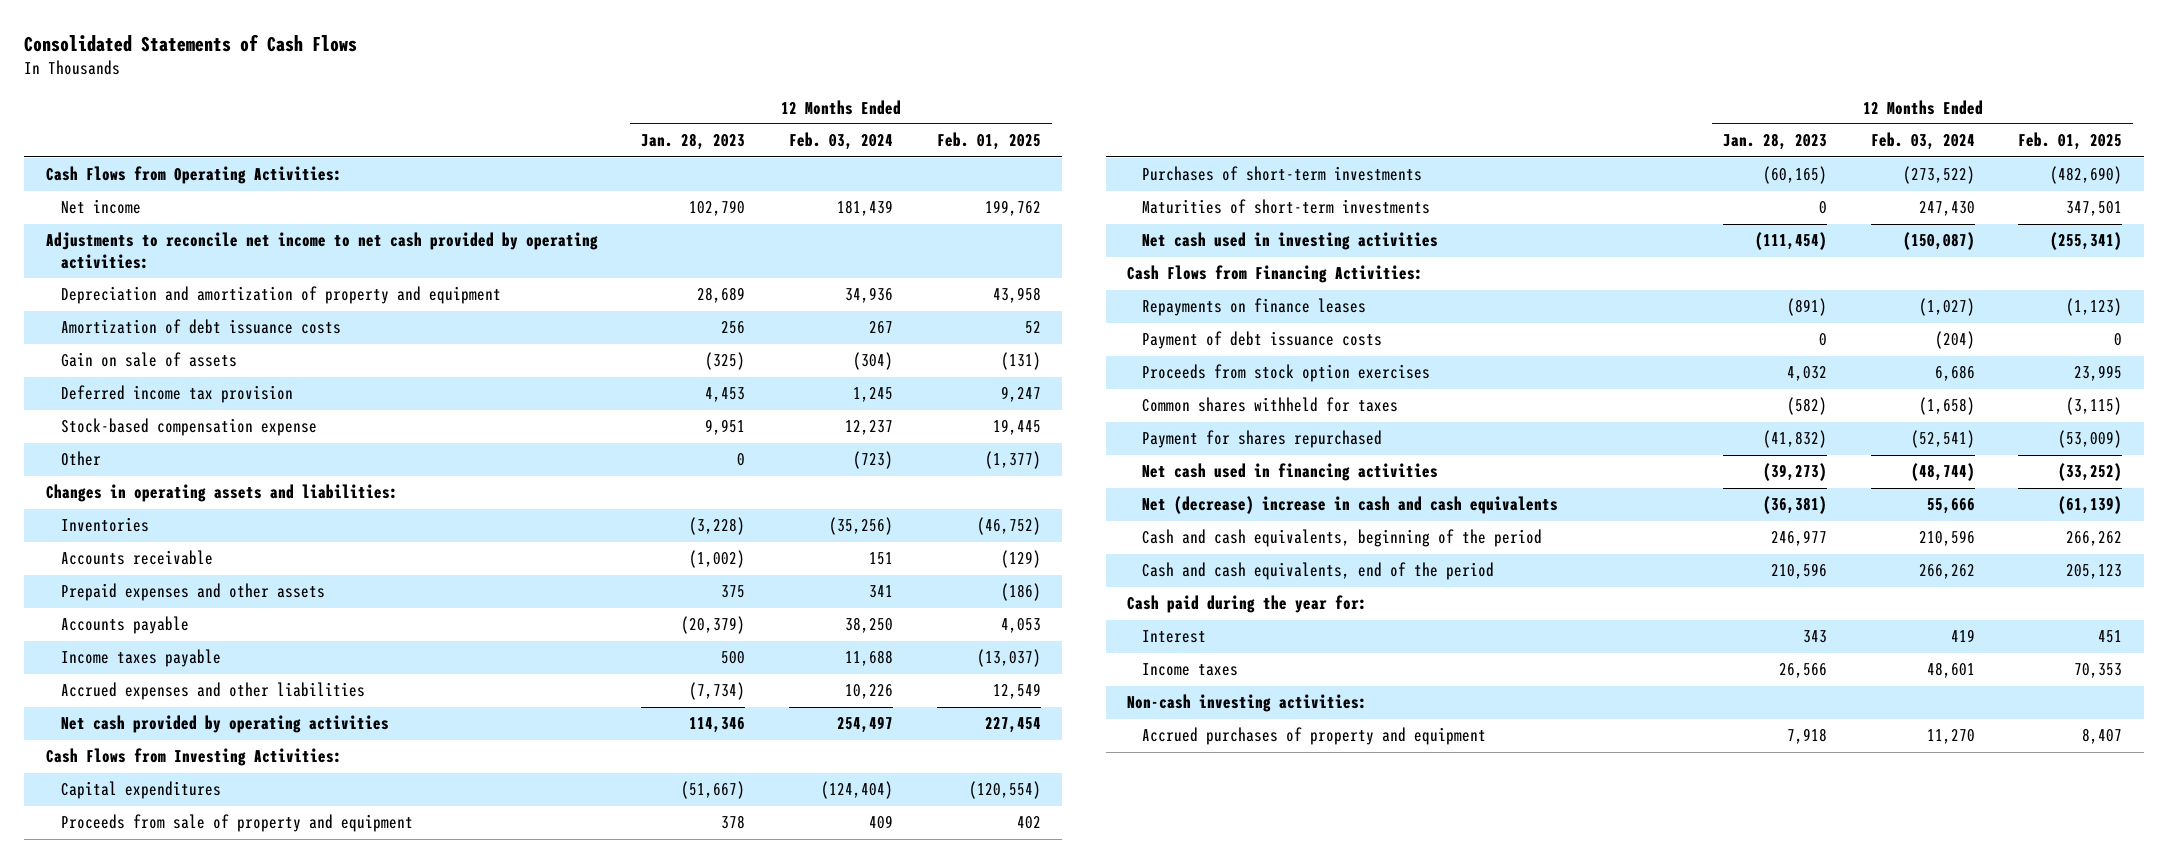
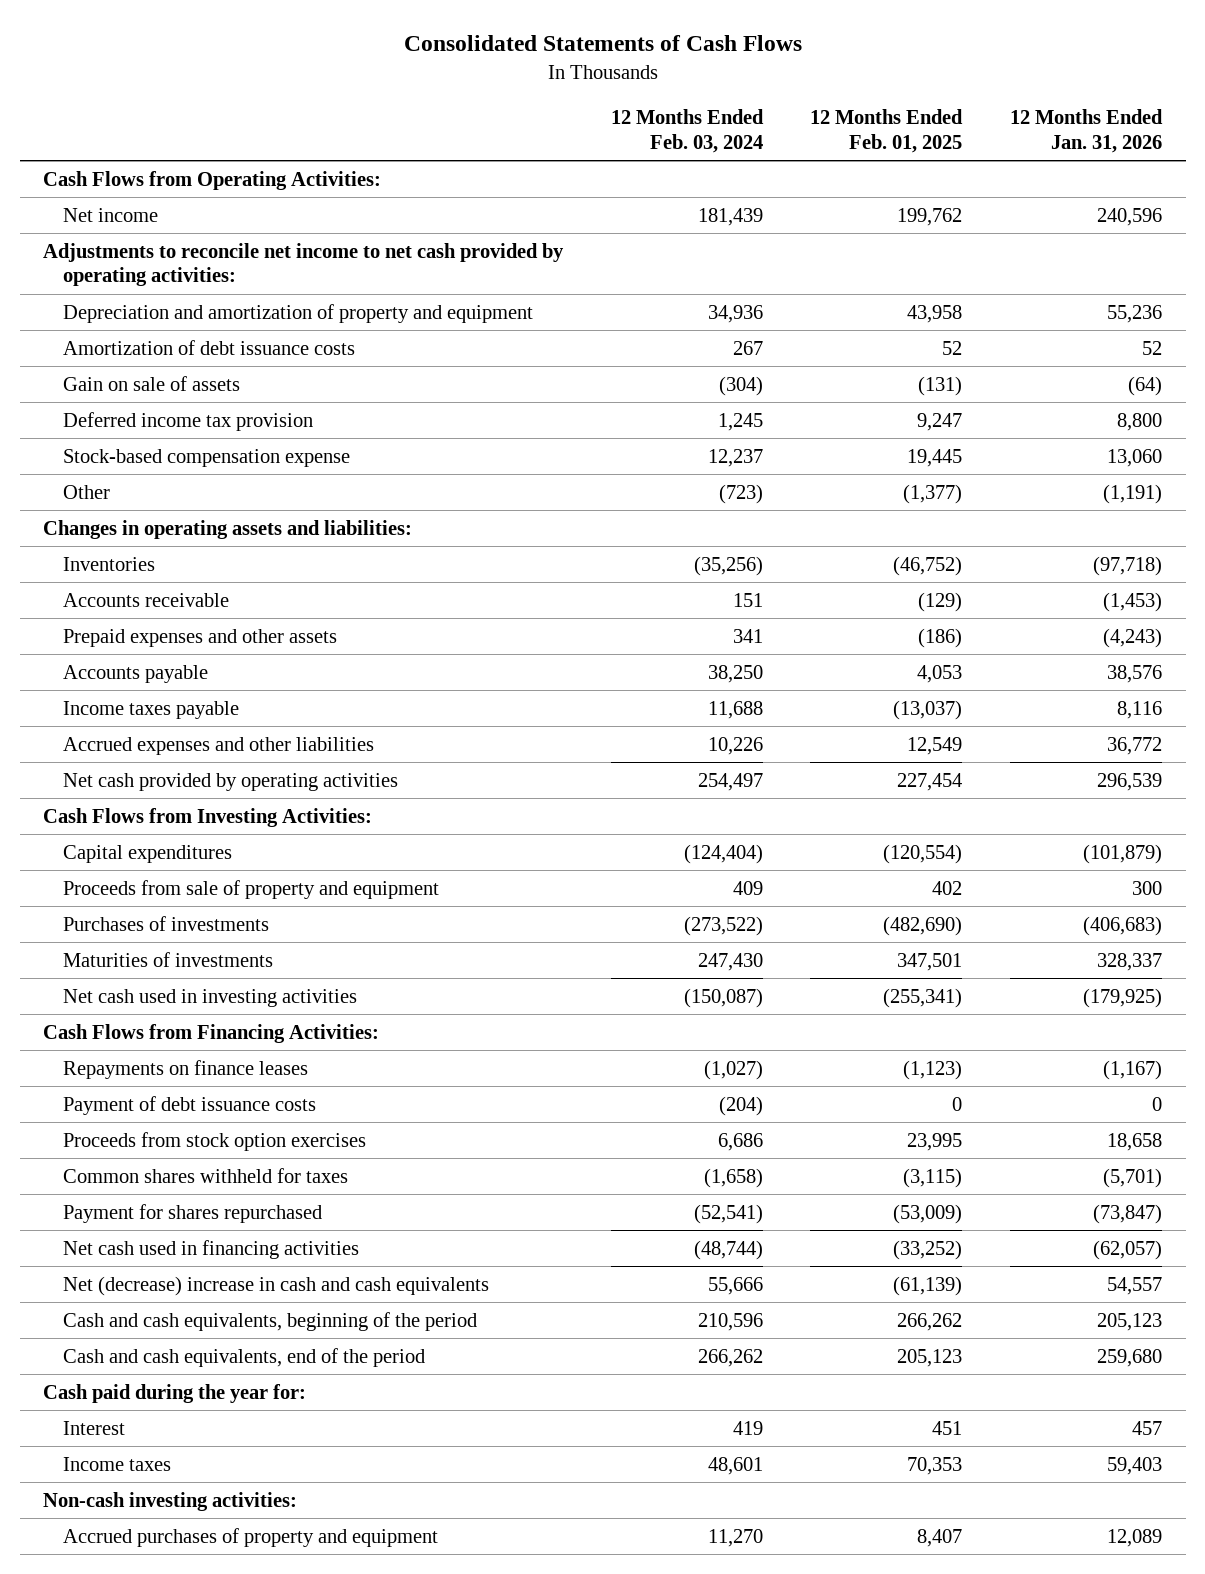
[641,133,746,151] Jan. 28, 2023 -> none
none -> [1010,109,1164,153] 12 Months Ended Jan. 31, 2026
[1142,166,1423,182] Purchases of short-term investments -> [62,915,269,931] Purchases of investments
[1142,199,1431,215] Maturities of short-term investments -> [62,951,273,967] Maturities of investments

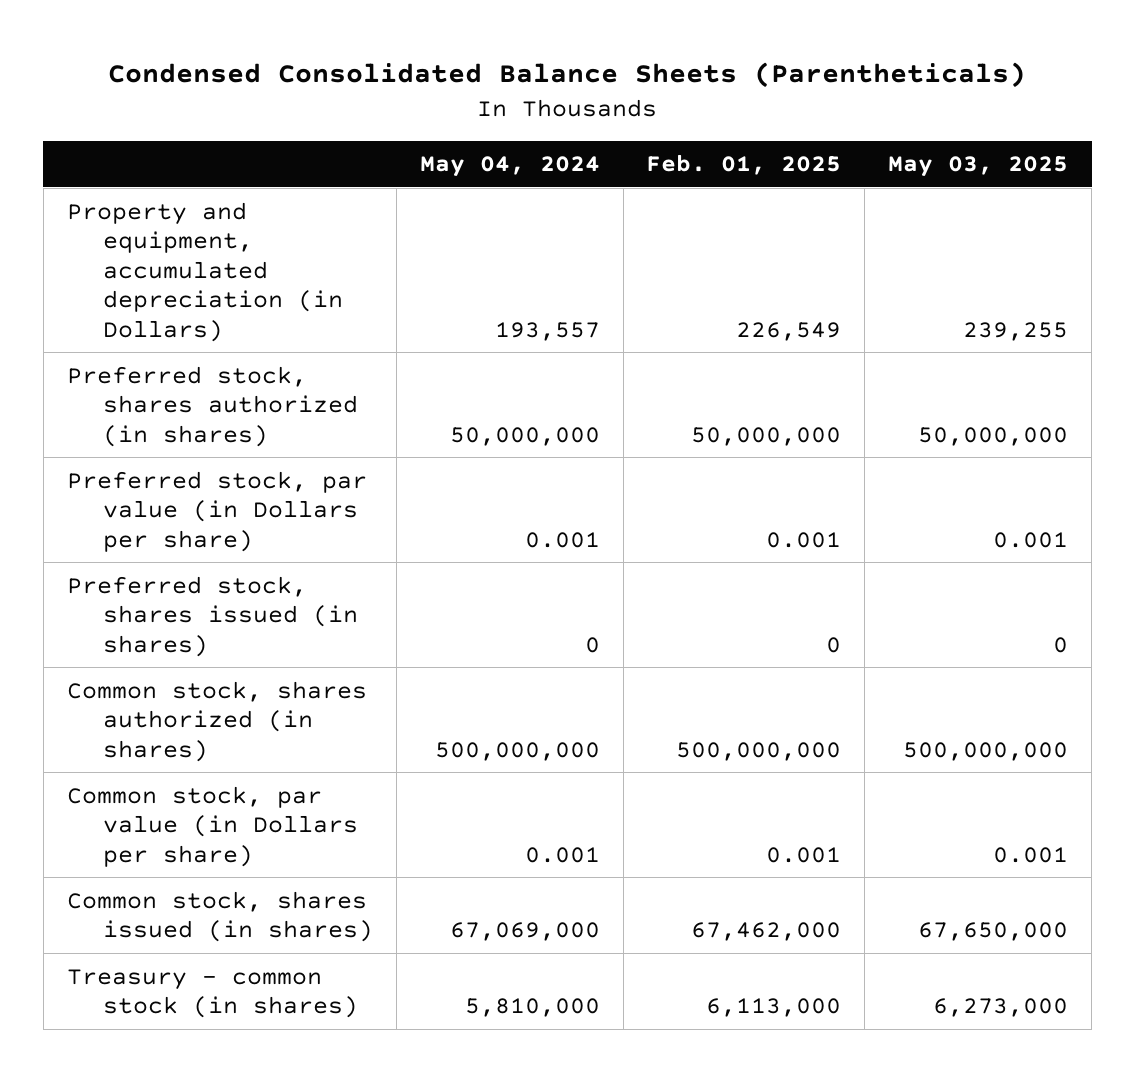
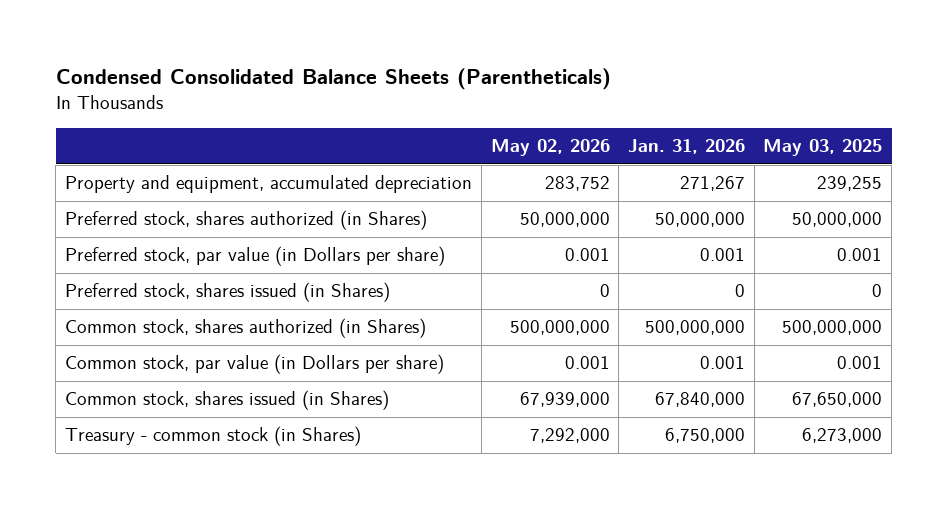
[419,156,600,178] May 04, 2024 -> none
[646,154,842,176] Feb. 01, 2025 -> none
none -> [490,139,610,157] May 02, 2026
none -> [627,139,745,155] Jan. 31, 2026
[66,201,343,342] Property and equipment, accumulated depreciation (in Dollars) -> [65,175,473,194] Property and equipment, accumulated depreciation
[66,365,358,447] Preferred stock, shares authorized (in shares) -> [65,210,428,231] Preferred stock, shares authorized (in Shares)
[66,575,358,657] Preferred stock, shares issued (in shares) -> [65,282,391,303] Preferred stock, shares issued (in Shares)
[66,680,367,762] Common stock, shares authorized (in shares) -> [65,318,427,339] Common stock, shares authorized (in Shares)
[66,890,373,943] Common stock, shares issued (in shares) -> [65,390,390,411] Common stock, shares issued (in Shares)
[66,968,358,1019] Treasury - common stock (in shares) -> [65,426,362,447] Treasury - common stock (in Shares)

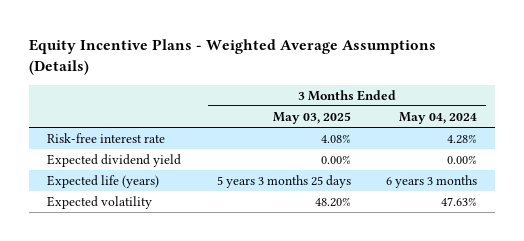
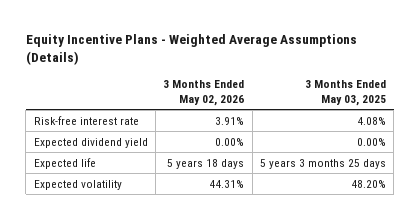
[399,111,478,124] May 04, 2024 -> none
none -> [163,80,245,106] 3 Months Ended May 02, 2026
[46,174,159,188] Expected life (years) -> [33,157,96,169] Expected life

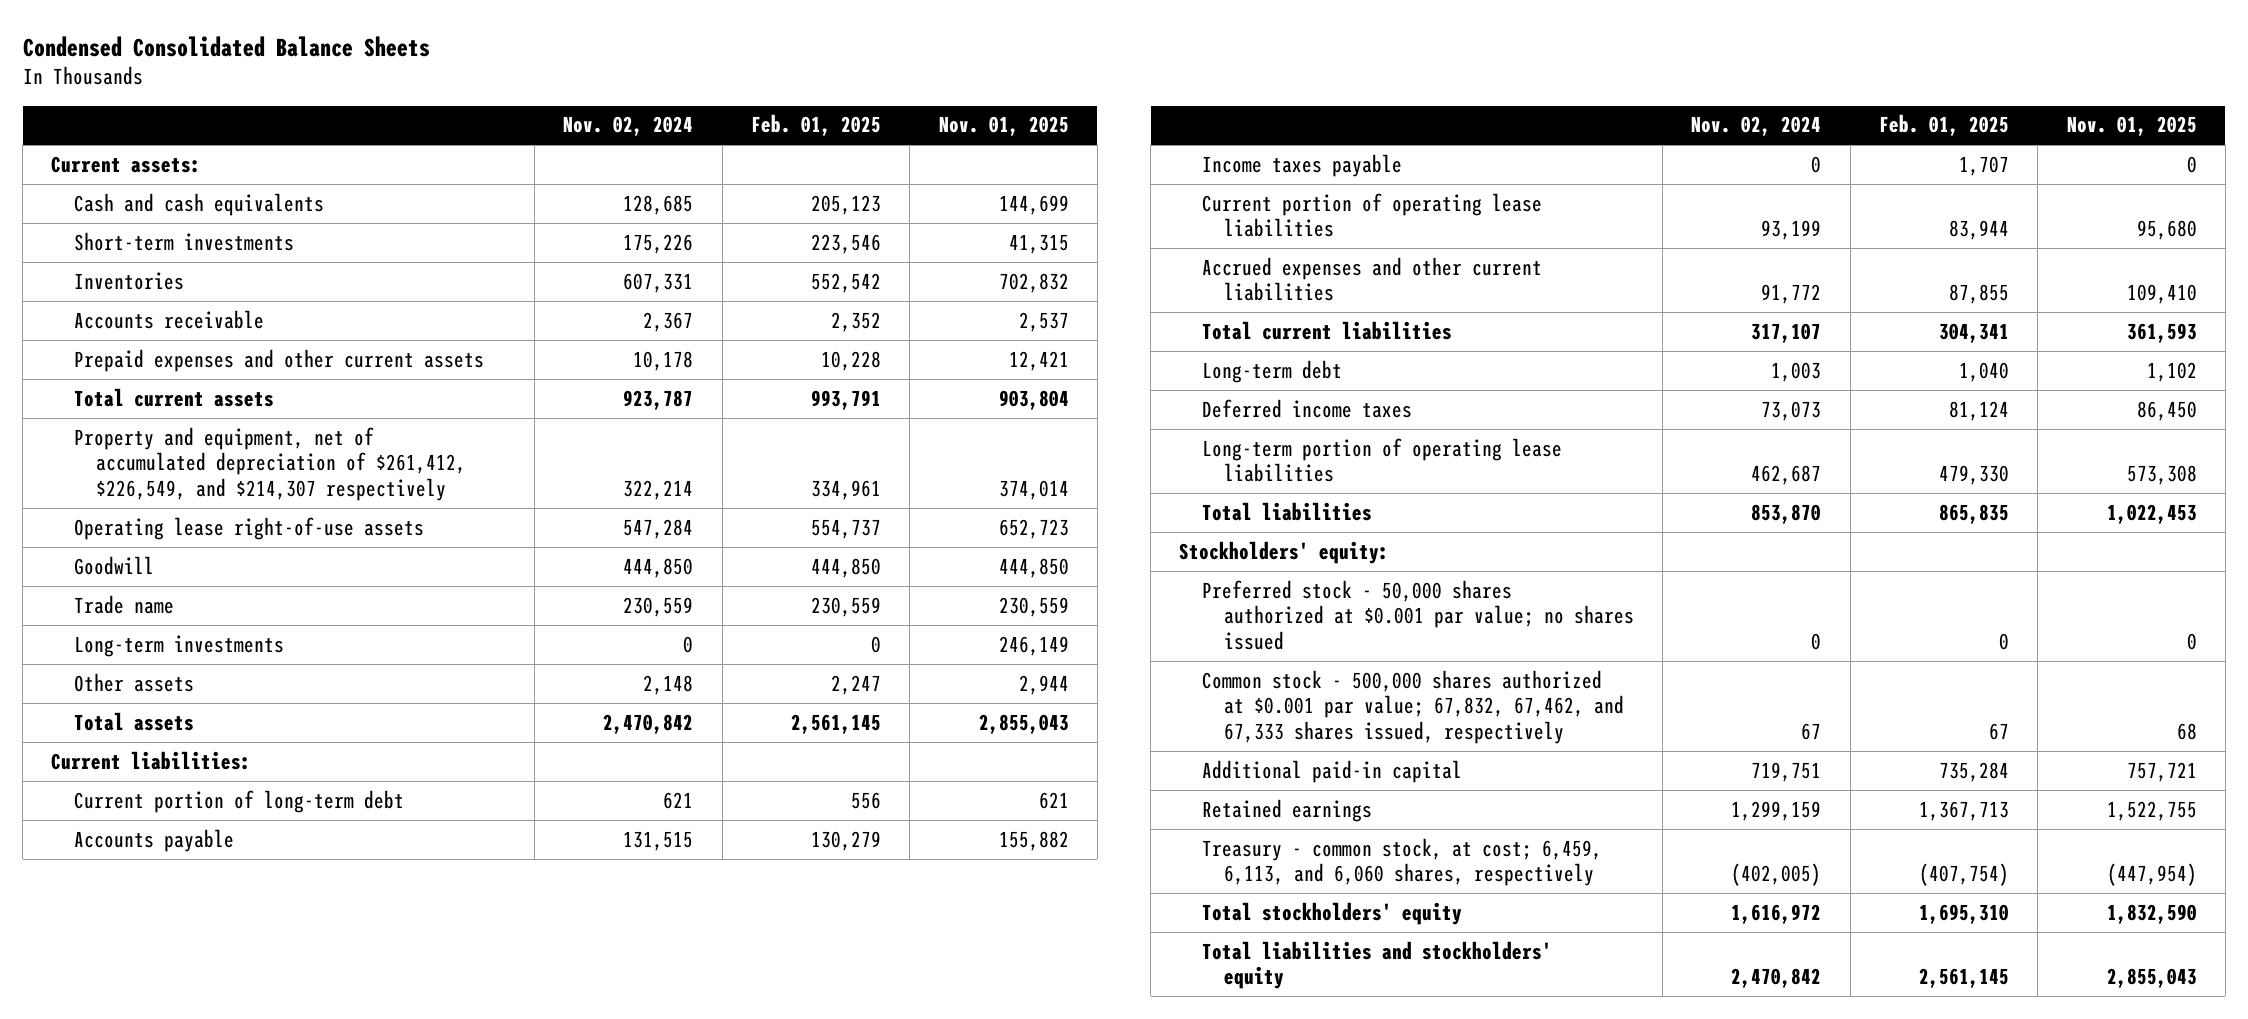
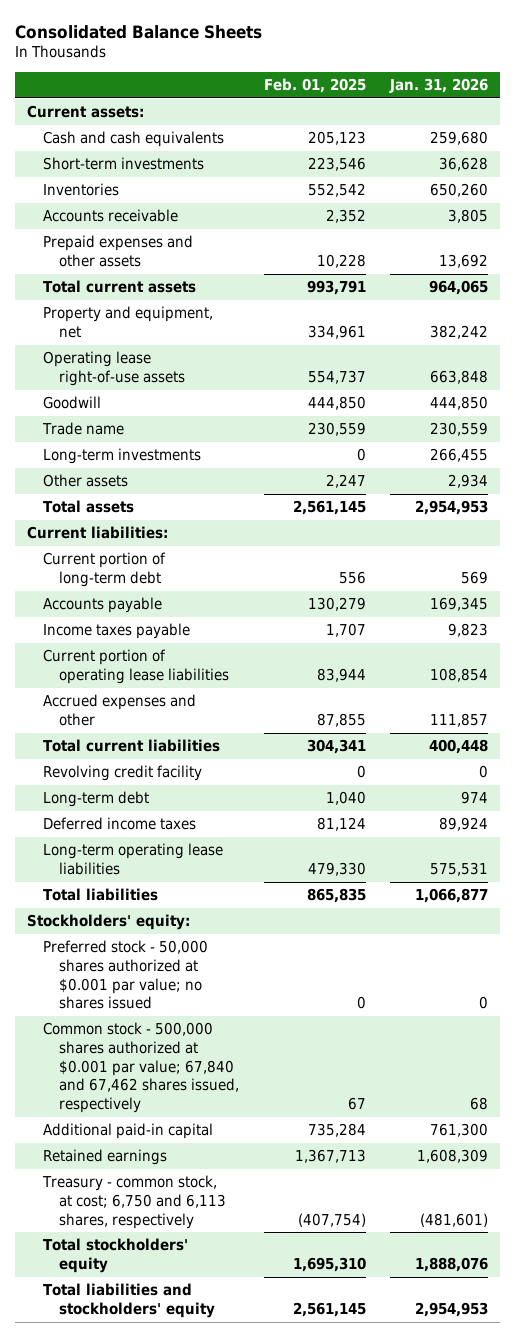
[22,35,430,57] Condensed Consolidated Balance Sheets -> [15,24,263,39] Consolidated Balance Sheets
[563,116,694,137] Nov. 02, 2024 -> none
[938,116,1069,137] Nov. 01, 2025 -> none
none -> [389,78,489,94] Jan. 31, 2026
[73,348,484,372] Prepaid expenses and other current assets -> [43,235,194,267] Prepaid expenses and other assets
[73,426,466,501] Property and equipment, net of accumulated depreciation of $261,412, $226,549, and $214,307 respectively -> [43,306,214,338] Property and equipment, net
[1201,256,1542,302] Accrued expenses and other current liabilities -> [43,694,197,726] Accrued expenses and other
none -> [43,765,203,782] Revolving credit facility
[1201,437,1562,483] Long-term portion of operating lease liabilities -> [43,843,224,875] Long-term operating lease liabilities
[1201,669,1624,744] Common stock - 500,000 shares authorized at $0.001 par value; 67,832, 67,462, and 67,333 shares issued, respectively -> [43,1022,240,1113] Common stock - 500,000 shares authorized at $0.001 par value; 67,840 and 67,462 shares issued, respectively
[1201,837,1602,887] Treasury - common stock, at cost; 6,459, 6,113, and 6,060 shares, respectively -> [42,1175,227,1229] Treasury - common stock, at cost; 6,750 and 6,113 shares, respectively

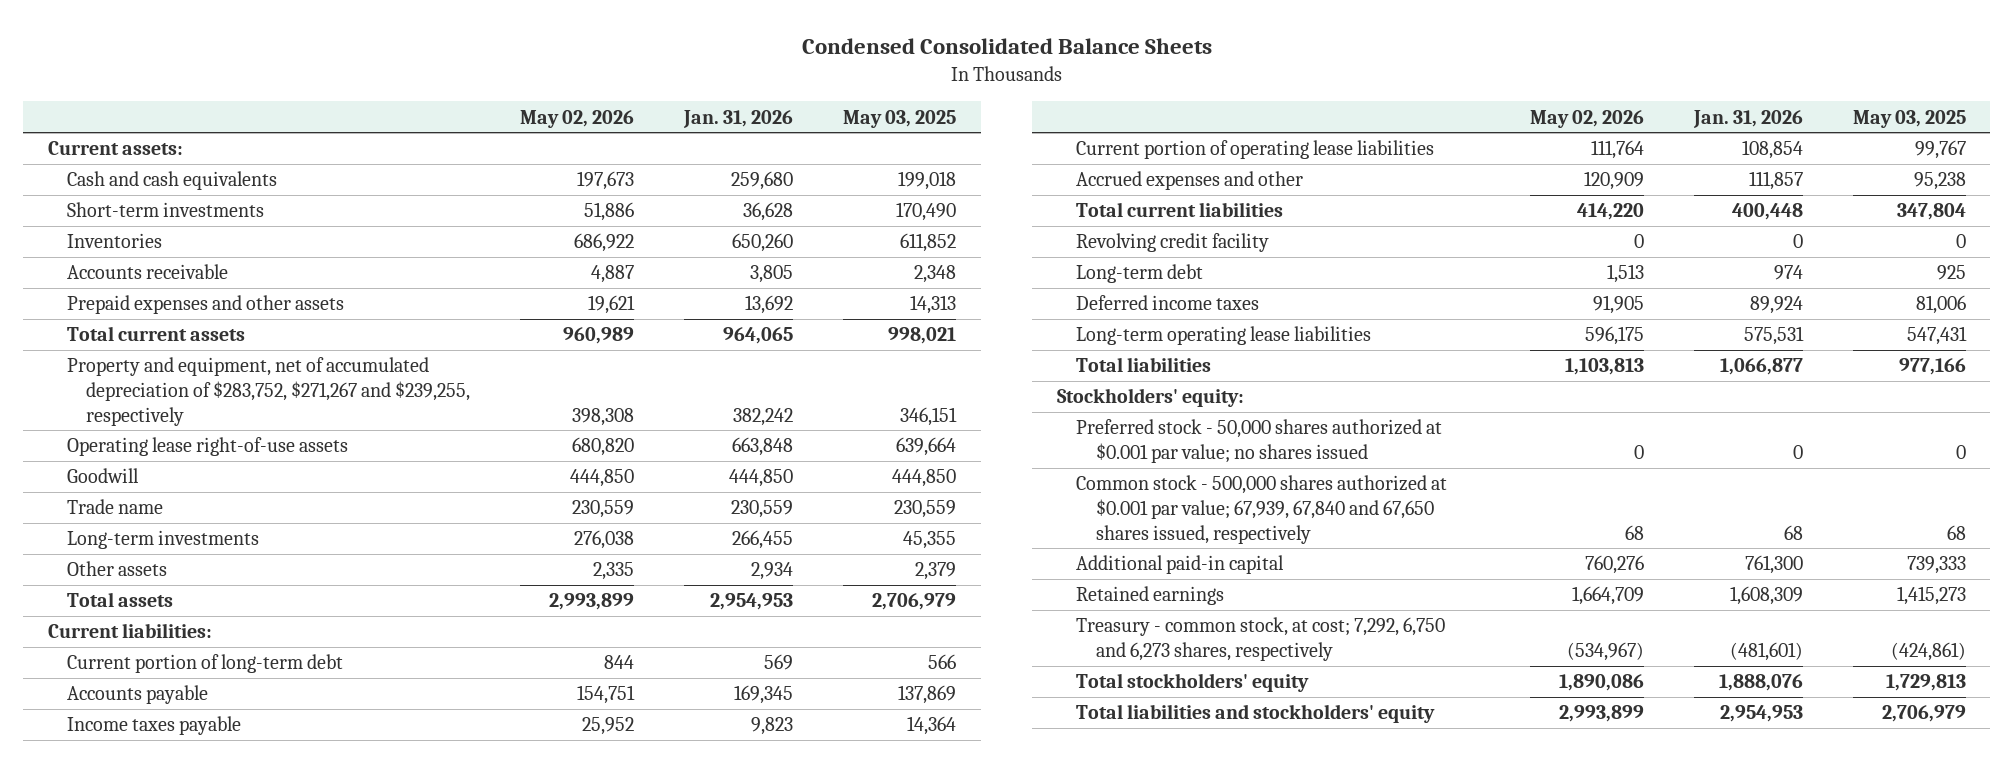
[15,24,263,39] Consolidated Balance Sheets -> [801,37,1212,54] Condensed Consolidated Balance Sheets
[263,78,366,94] Feb. 01, 2025 -> none
none -> [520,109,635,128] May 02, 2026
none -> [843,109,957,128] May 03, 2025
[43,306,214,338] Property and equipment, net -> [66,357,471,426] Property and equipment, net of accumulated depreciation of $283,752, $271,267 and $239,255, respectively
[43,1022,240,1113] Common stock - 500,000 shares authorized at $0.001 par value; 67,840 and 67,462 shares issued, respectively -> [1076,475,1448,544] Common stock - 500,000 shares authorized at $0.001 par value; 67,939, 67,840 and 67,650 shares issued, respectively
[42,1175,227,1229] Treasury - common stock, at cost; 6,750 and 6,113 shares, respectively -> [1076,617,1446,662] Treasury - common stock, at cost; 7,292, 6,750 and 6,273 shares, respectively

